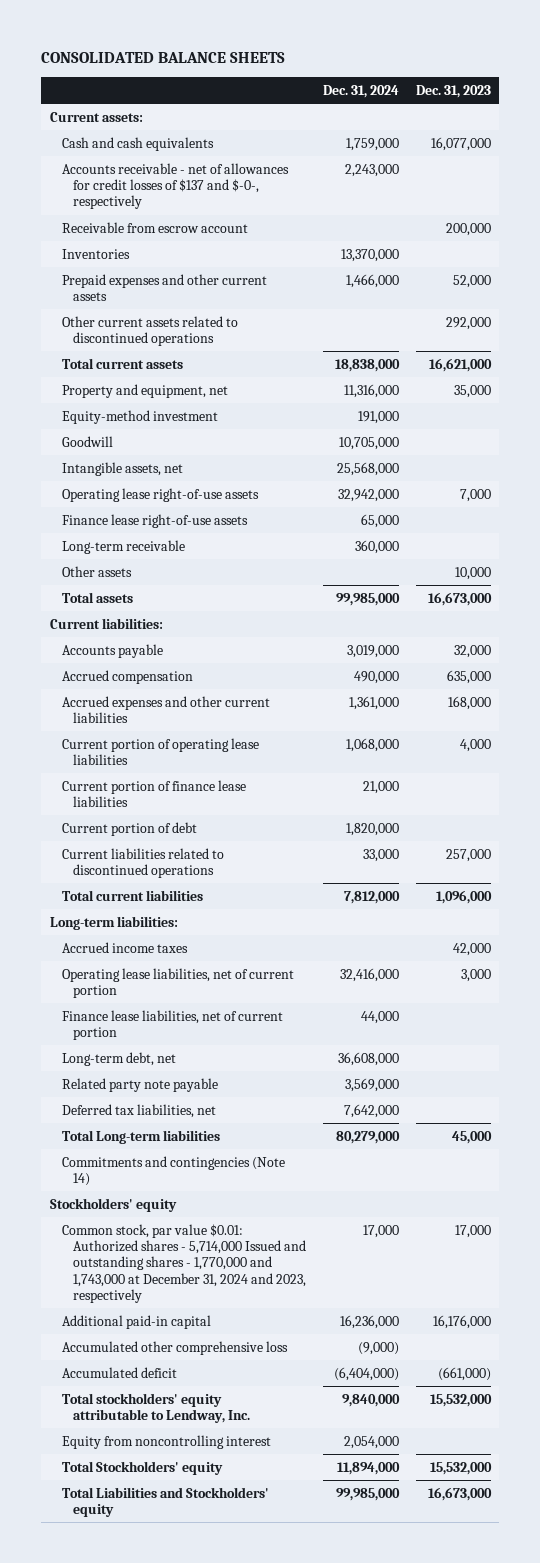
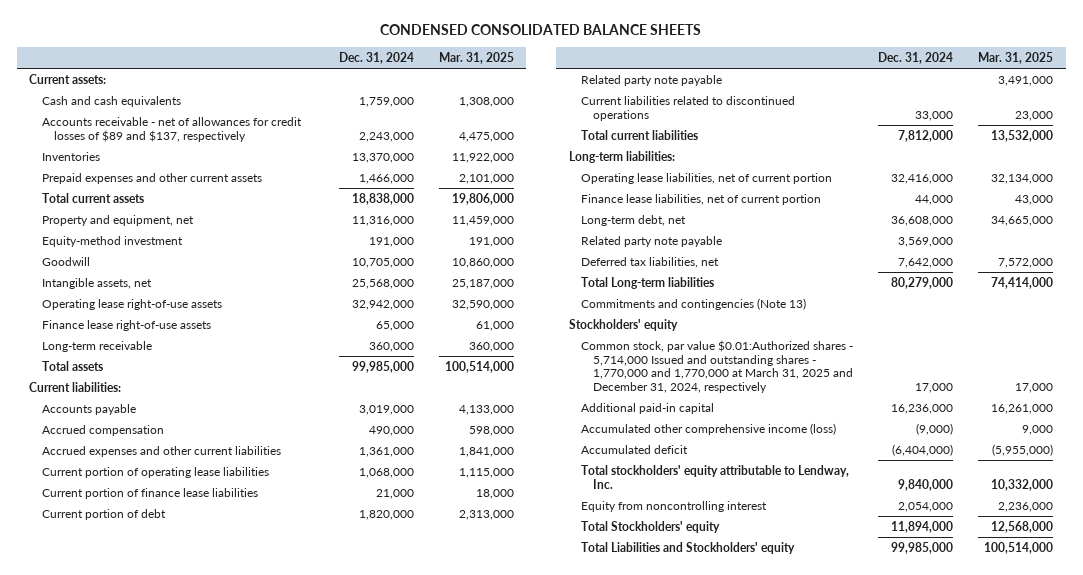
[41,52,286,64] CONSOLIDATED BALANCE SHEETS -> [380,24,702,36] CONDENSED CONSOLIDATED BALANCE SHEETS
[415,84,491,98] Dec. 31, 2023 -> none
none -> [438,52,514,65] Mar. 31, 2025
[61,221,248,233] Receivable from escrow account -> none
[61,162,289,210] Accounts receivable - net of allowances for credit losses of $137 and $-0-, respectively -> [41,116,302,142] Accounts receivable - net of allowances for credit losses of $89 and $137, respectively
[61,315,238,347] Other current assets related to discontinued operations -> none
[61,565,132,577] Other assets -> none
none -> [581,74,723,86] Related party note payable
[61,941,188,953] Accrued income taxes -> none
[61,1155,285,1187] Commitments and contingencies (Note 14) -> [581,297,807,310] Commitments and contingencies (Note 13)
[61,1223,307,1304] Common stock, par value $0.01: Authorized shares - 5,714,000 Issued and outstanding shares - 1,770,000 and 1,743,000 at December 31, 2024 and 2023, respectively -> [581,339,854,393] Common stock, par value $0.01:Authorized shares - 5,714,000 Issued and outstanding shares - 1,770,000 and 1,770,000 at March 31, 2025 and December 31, 2024, respectively
[61,1340,288,1355] Accumulated other comprehensive loss -> [581,422,837,435] Accumulated other comprehensive income (loss)

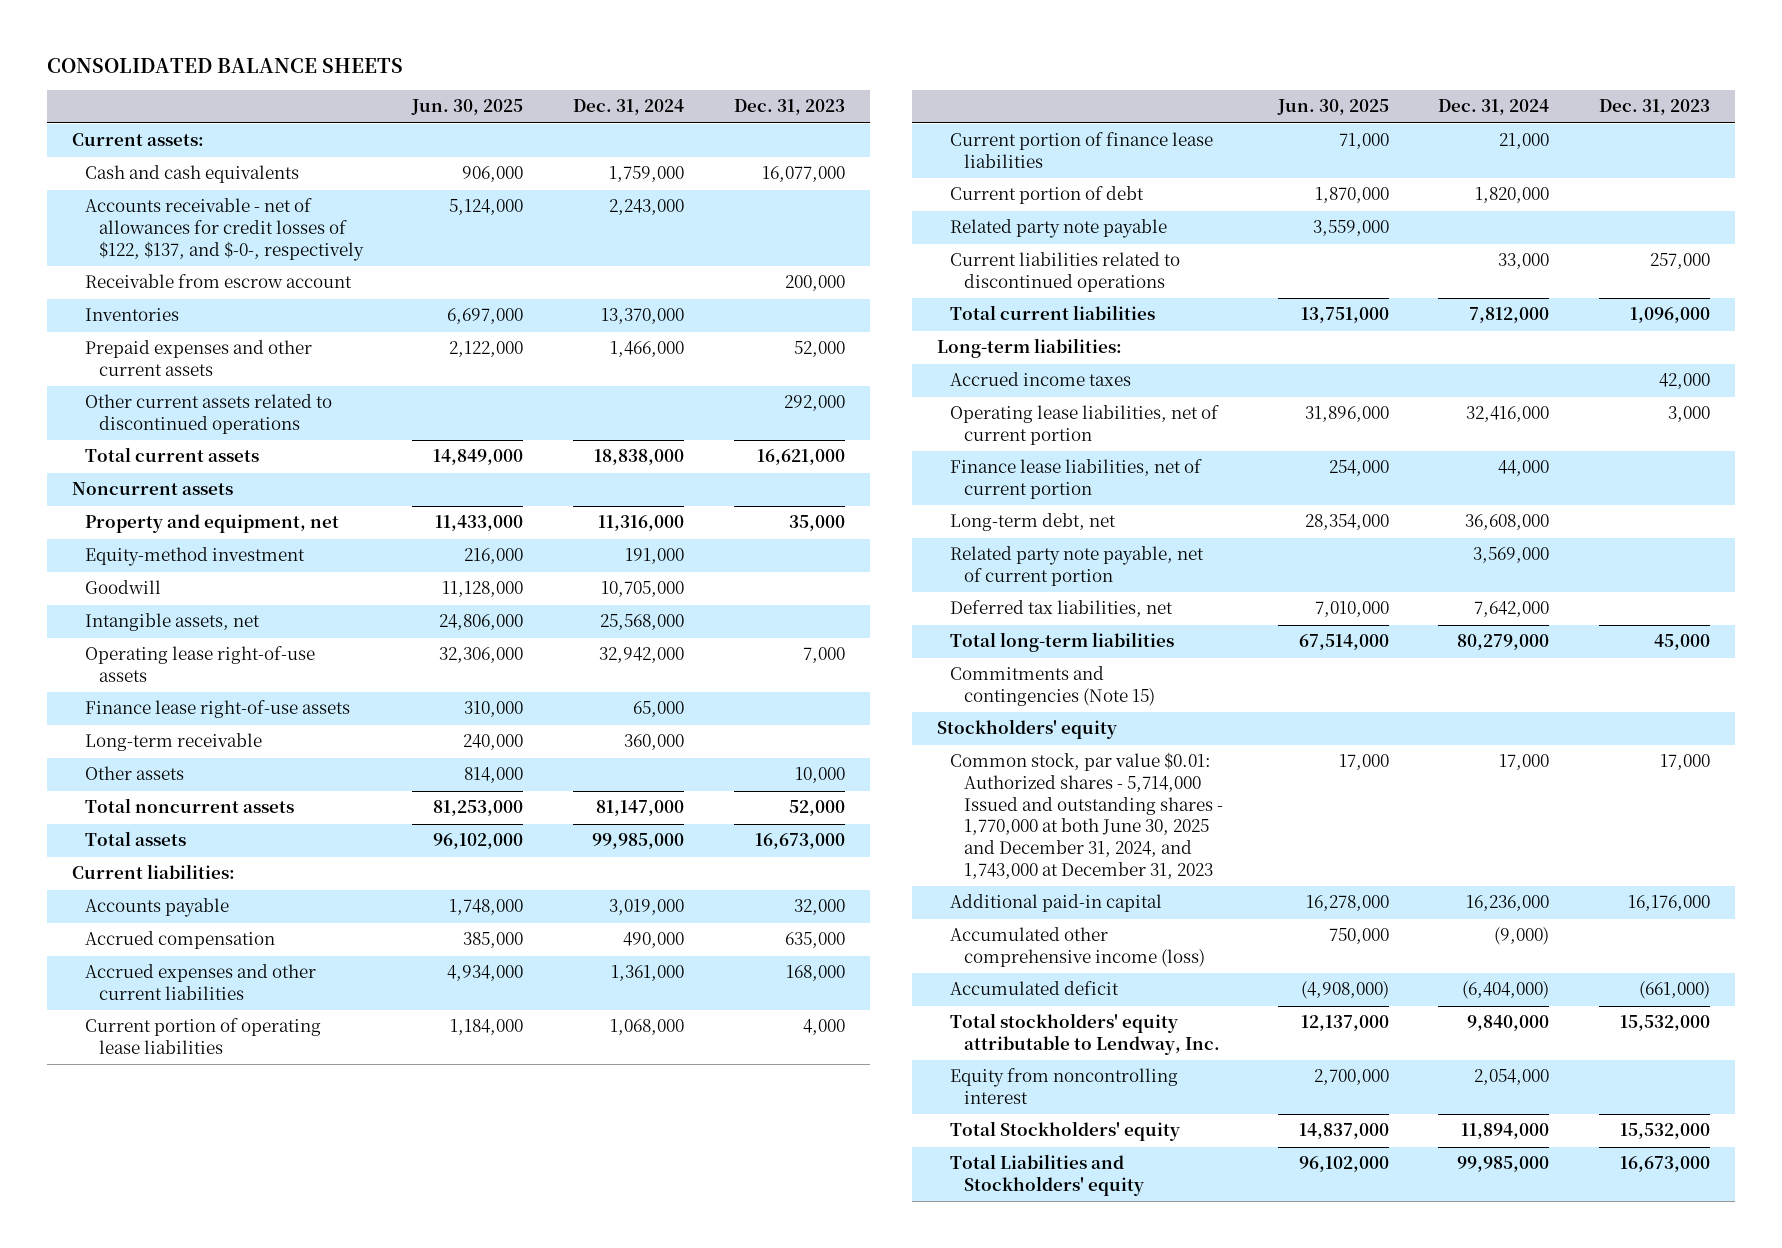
[380,24,702,36] CONDENSED CONSOLIDATED BALANCE SHEETS -> [46,58,403,74] CONSOLIDATED BALANCE SHEETS
[438,52,514,65] Mar. 31, 2025 -> none
none -> [411,99,524,116] Jun. 30, 2025
none -> [733,99,845,116] Dec. 31, 2023
[41,116,302,142] Accounts receivable - net of allowances for credit losses of $89 and $137, respectively -> [85,198,364,261] Accounts receivable - net of allowances for credit losses of $122, $137, and $-0-, respectively
none -> [85,274,353,289] Receivable from escrow account
none -> [85,394,333,435] Other current assets related to discontinued operations
none -> [71,482,233,496] Noncurrent assets
none -> [85,766,185,781] Other assets
none -> [85,798,295,814] Total noncurrent assets
none -> [950,372,1132,387] Accrued income taxes
[581,235,723,247] Related party note payable -> [950,546,1205,587] Related party note payable, net of current portion
[581,276,715,289] Total Long-term liabilities -> [950,632,1175,653] Total long-term liabilities
[581,297,807,310] Commitments and contingencies (Note 13) -> [950,666,1155,707] Commitments and contingencies (Note 15)
[581,339,854,393] Common stock, par value $0.01:Authorized shares - 5,714,000 Issued and outstanding shares - 1,770,000 and 1,770,000 at March 31, 2025 and December 31, 2024, respectively -> [950,752,1223,879] Common stock, par value $0.01: Authorized shares - 5,714,000 Issued and outstanding shares - 1,770,000 at both June 30, 2025 and December 31, 2024, and 1,743,000 at December 31, 2023

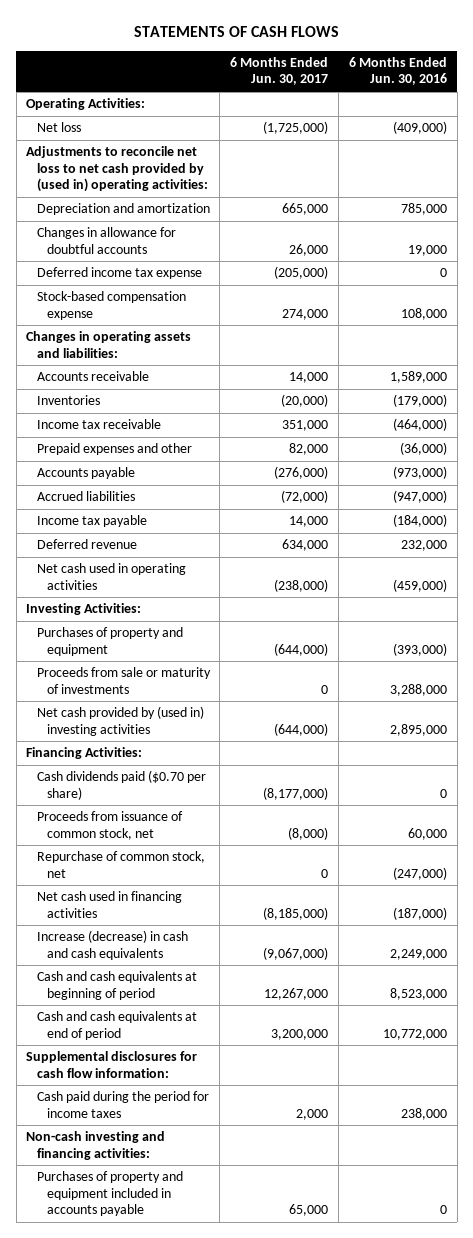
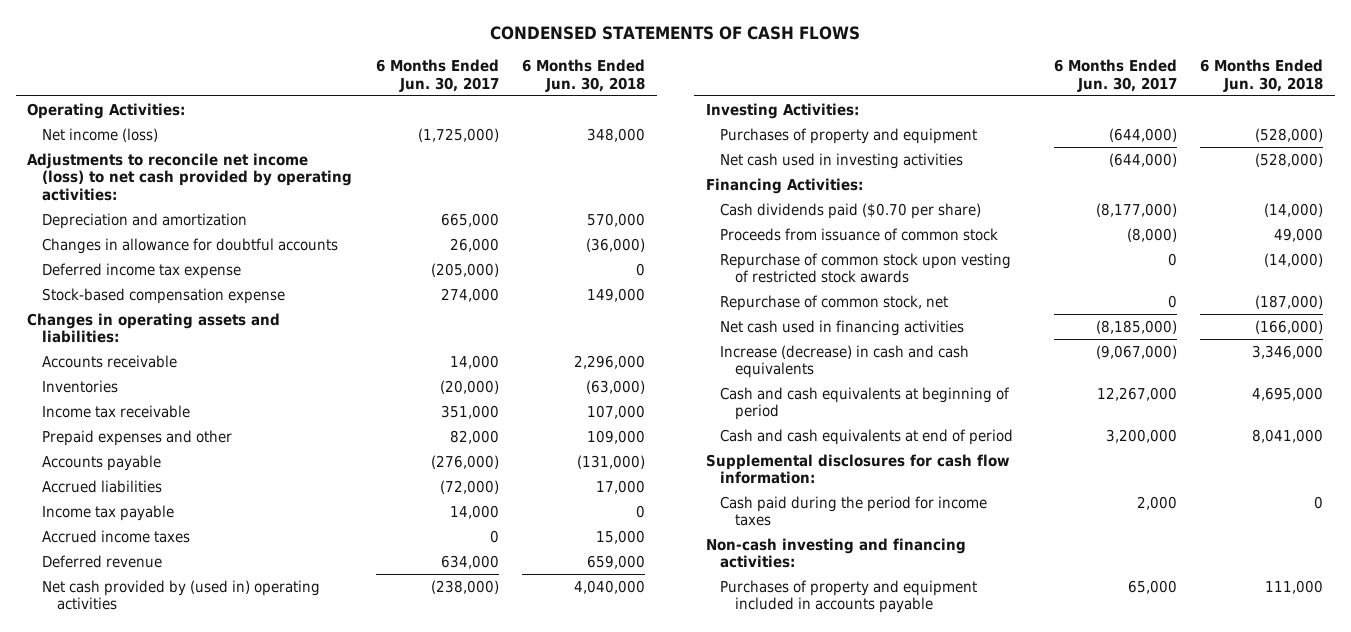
[133,26,339,38] STATEMENTS OF CASH FLOWS -> [490,25,861,40] CONDENSED STATEMENTS OF CASH FLOWS
[348,57,447,86] 6 Months Ended Jun. 30, 2016 -> none
none -> [521,59,645,92] 6 Months Ended Jun. 30, 2018
[36,122,81,133] Net loss -> [42,127,159,142] Net income (loss)
[26,146,208,192] Adjustments to reconcile net loss to net cash provided by (used in) operating activities: -> [27,152,353,201] Adjustments to reconcile net income (loss) to net cash provided by operating activities:
none -> [42,529,191,543] Accrued income taxes
[36,563,186,590] Net cash used in operating activities -> [42,579,321,611] Net cash provided by (used in) operating activities
[36,667,211,694] Proceeds from sale or maturity of investments -> none
[36,706,204,736] Net cash provided by (used in) investing activities -> [720,152,964,169] Net cash used in investing activities
[36,811,183,840] Proceeds from issuance of common stock, net -> [720,227,999,241] Proceeds from issuance of common stock
none -> [720,252,1012,284] Repurchase of common stock upon vesting of restricted stock awards

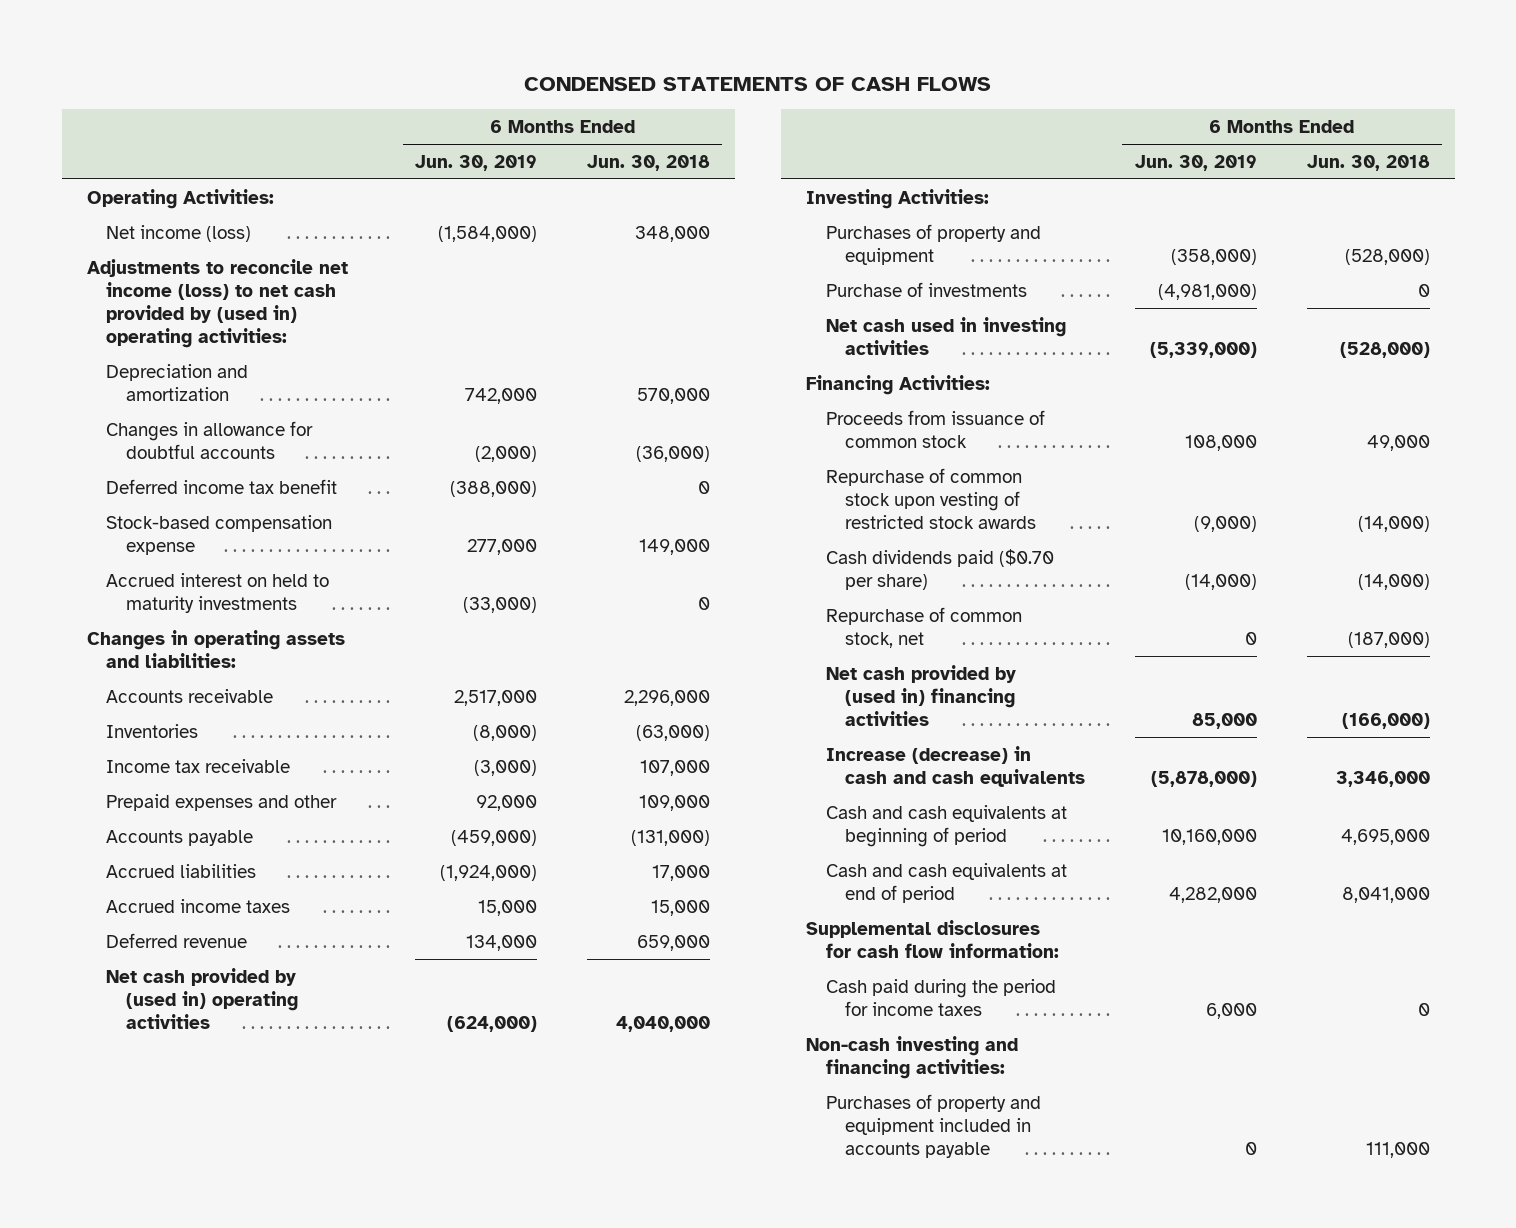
[375,59,499,92] 6 Months Ended Jun. 30, 2017 -> none
none -> [415,154,538,171] Jun. 30, 2019
[27,152,353,201] Adjustments to reconcile net income (loss) to net cash provided by operating activities: -> [86,258,348,348] Adjustments to reconcile net income (loss) to net cash provided by (used in) operating activities:
[42,262,242,279] Deferred income tax expense -> [106,478,338,494] Deferred income tax benefit
none -> [106,572,330,613] Accrued interest on held to maturity investments
[42,504,175,521] Income tax payable -> none
none -> [825,281,1027,297] Purchase of investments
[720,202,982,219] Cash dividends paid ($0.70 per share) -> [825,548,1054,590] Cash dividends paid ($0.70 per share)
[720,319,965,336] Net cash used in financing activities -> [825,664,1016,726] Net cash provided by (used in) financing activities

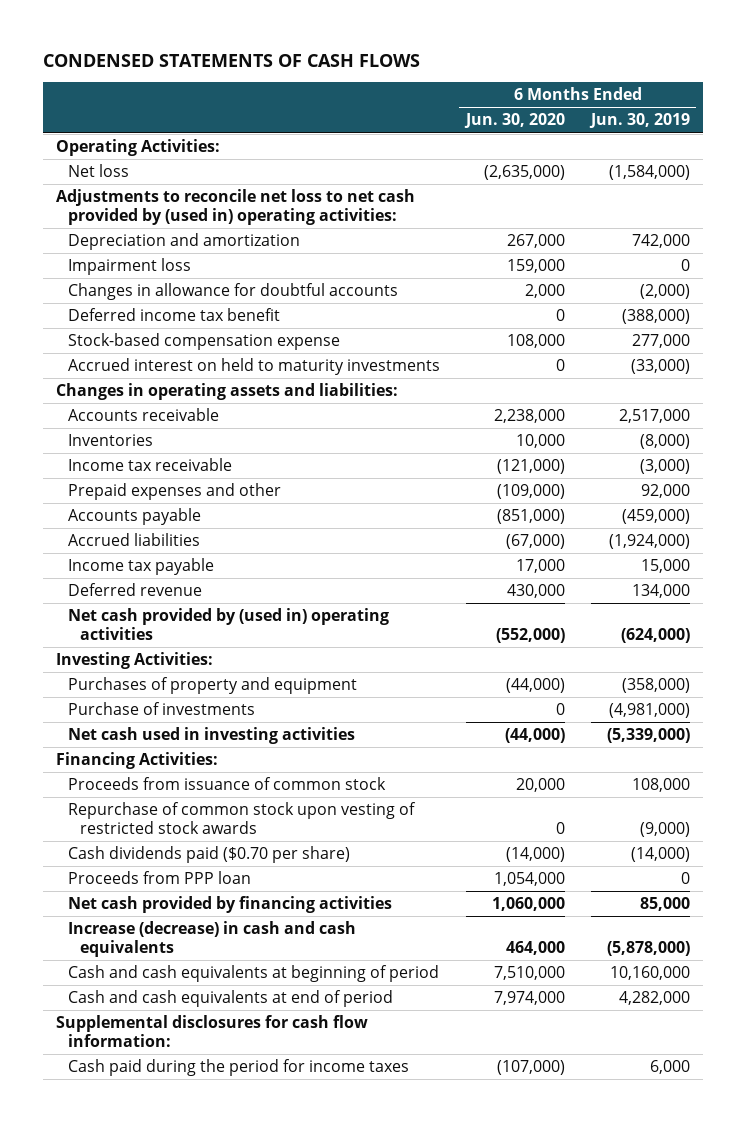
[586,154,710,171] Jun. 30, 2018 -> none
none -> [463,113,565,129] Jun. 30, 2020
[106,224,252,242] Net income (loss) -> [67,164,129,178] Net loss
[86,258,348,348] Adjustments to reconcile net income (loss) to net cash provided by (used in) operating activities: -> [56,189,416,225] Adjustments to reconcile net loss to net cash provided by (used in) operating activities:
none -> [67,258,191,276] Impairment loss
[106,898,291,913] Accrued income taxes -> [67,558,214,576] Income tax payable
[825,606,1022,648] Repurchase of common stock, net -> none
none -> [67,871,251,885] Proceeds from PPP loan
[825,664,1016,726] Net cash provided by (used in) financing activities -> [67,896,392,914] Net cash provided by financing activities
[806,1035,1019,1079] Non-cash investing and financing activities: -> none
[825,1093,1041,1158] Purchases of property and equipment included in accounts payable -> none

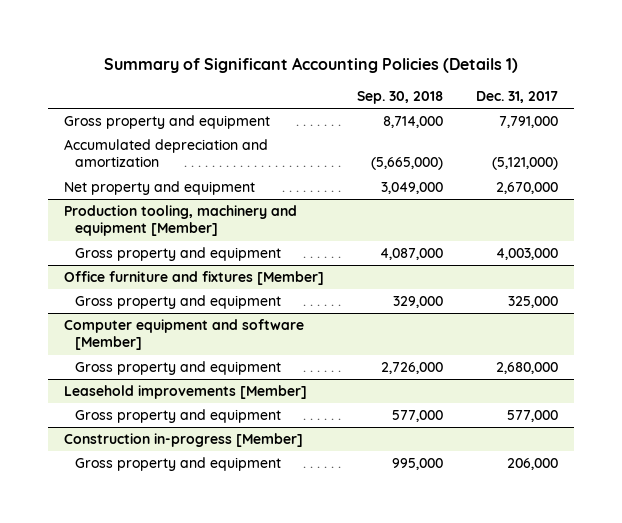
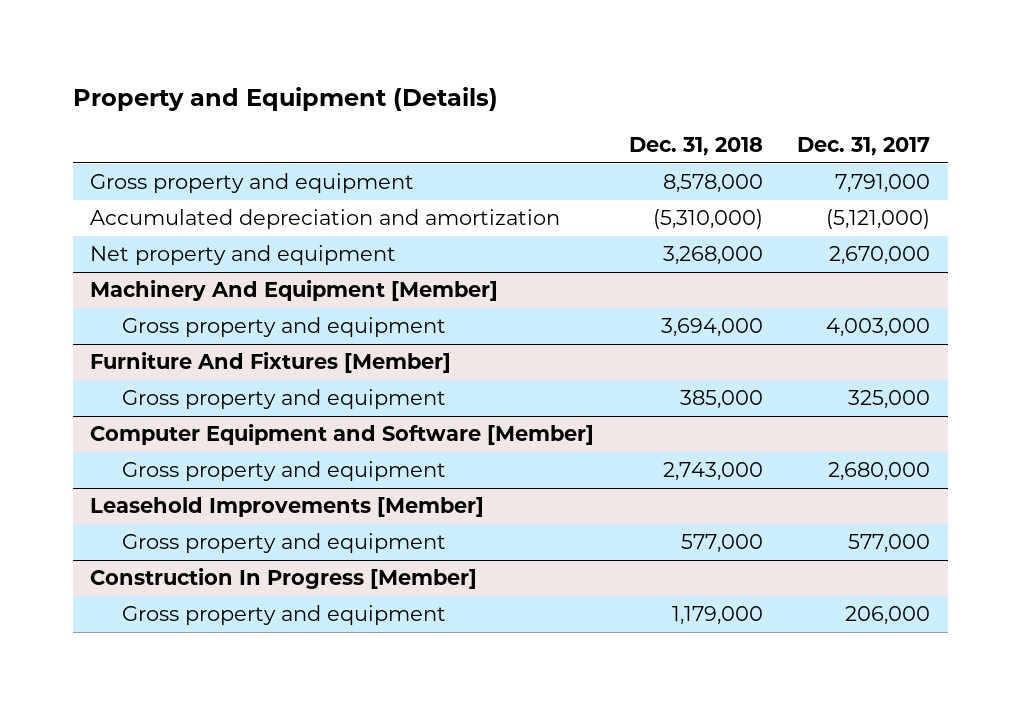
[104,56,519,73] Summary of Significant Accounting Policies (Details 1) -> [73,86,499,111] Property and Equipment (Details)
[357,91,444,105] Sep. 30, 2018 -> none
none -> [628,137,763,157] Dec. 31, 2018
[64,205,298,237] Production tooling, machinery and equipment [Member] -> [90,280,499,302] Machinery And Equipment [Member]
[64,271,325,286] Office furniture and fixtures [Member] -> [90,352,452,374] Furniture And Fixtures [Member]
[64,319,305,351] Computer equipment and software [Member] -> [90,424,595,446] Computer Equipment and Software [Member]
[64,385,308,400] Leasehold improvements [Member] -> [90,497,485,518] Leasehold Improvements [Member]
[64,433,304,448] Construction in-progress [Member] -> [90,568,478,590] Construction In Progress [Member]

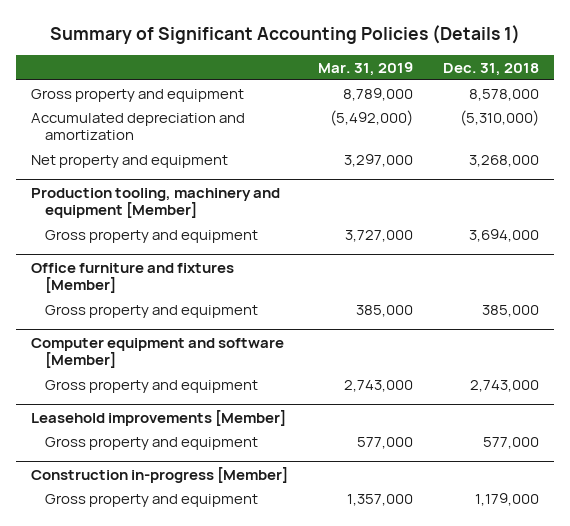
[73,86,499,111] Property and Equipment (Details) -> [50,25,521,45] Summary of Significant Accounting Policies (Details 1)
[797,137,931,157] Dec. 31, 2017 -> none
none -> [318,62,414,77] Mar. 31, 2019
[90,280,499,302] Machinery And Equipment [Member] -> [31,187,281,219] Production tooling, machinery and equipment [Member]
[90,352,452,374] Furniture And Fixtures [Member] -> [31,262,235,294] Office furniture and fixtures [Member]
[90,424,595,446] Computer Equipment and Software [Member] -> [31,337,285,369] Computer equipment and software [Member]
[90,497,485,518] Leasehold Improvements [Member] -> [31,409,287,426] Leasehold improvements [Member]
[90,568,478,590] Construction In Progress [Member] -> [31,466,289,483] Construction in-progress [Member]

